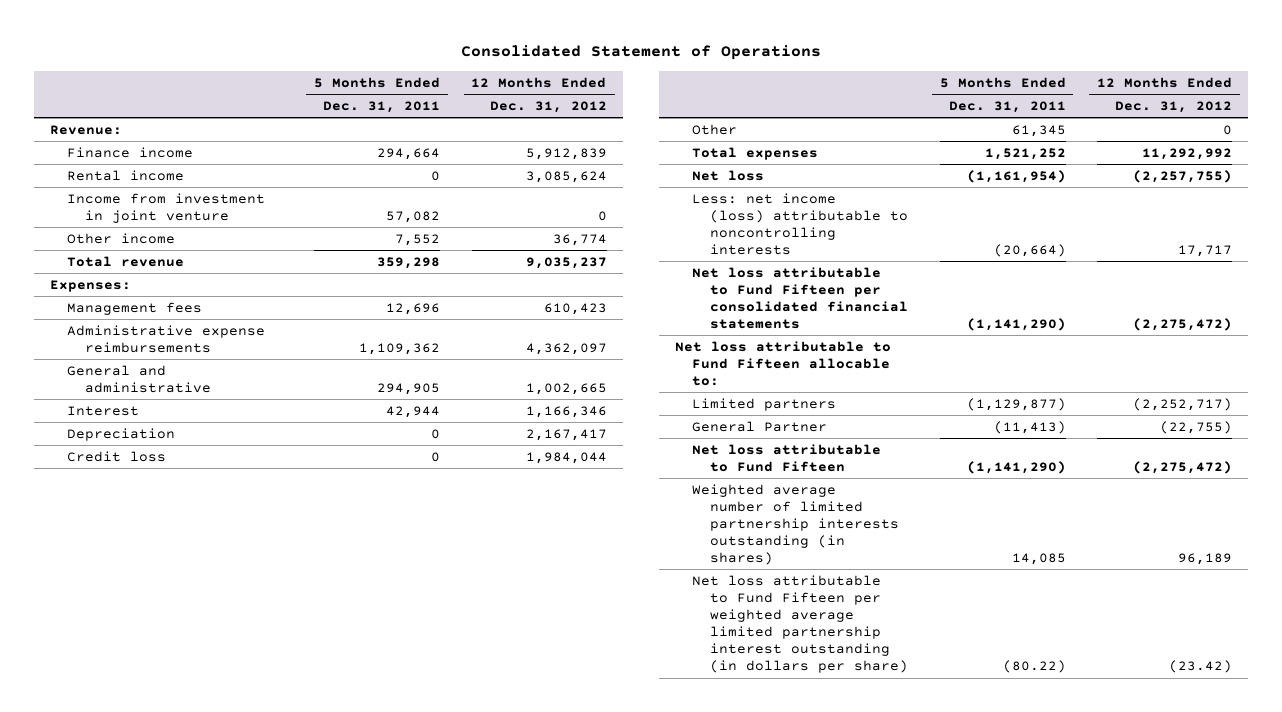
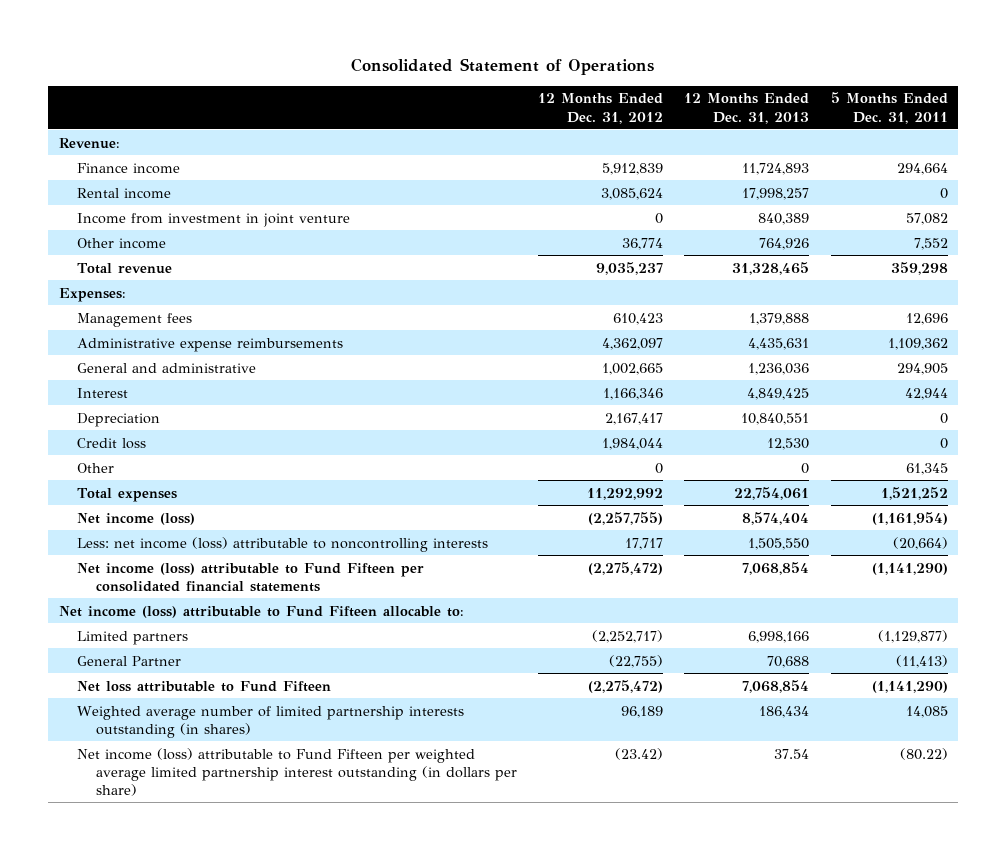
none -> [684,93,810,124] 12 Months Ended Dec. 31, 2013
[692,169,765,181] Net loss -> [77,512,196,525] Net income (loss)
[692,266,908,330] Net loss attributable to Fund Fifteen per consolidated financial statements -> [77,562,425,592] Net income (loss) attributable to Fund Fifteen per consolidated financial statements
[675,340,892,387] Net loss attributable to Fund Fifteen allocable to: -> [58,605,464,618] Net income (loss) attributable to Fund Fifteen allocable to:
[692,574,908,674] Net loss attributable to Fund Fifteen per weighted average limited partnership interest outstanding (in dollars per share) -> [77,747,517,796] Net income (loss) attributable to Fund Fifteen per weighted average limited partnership interest outstanding (in dollars per share)

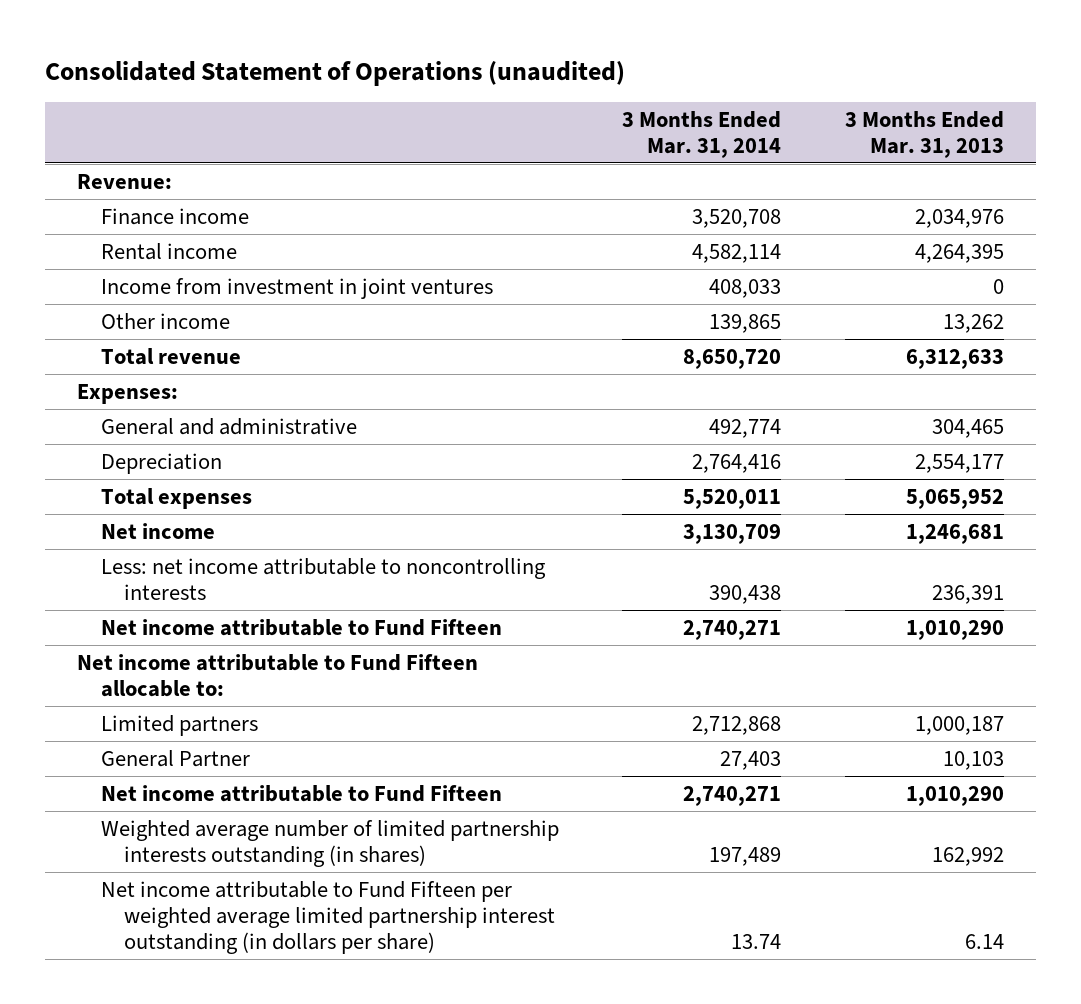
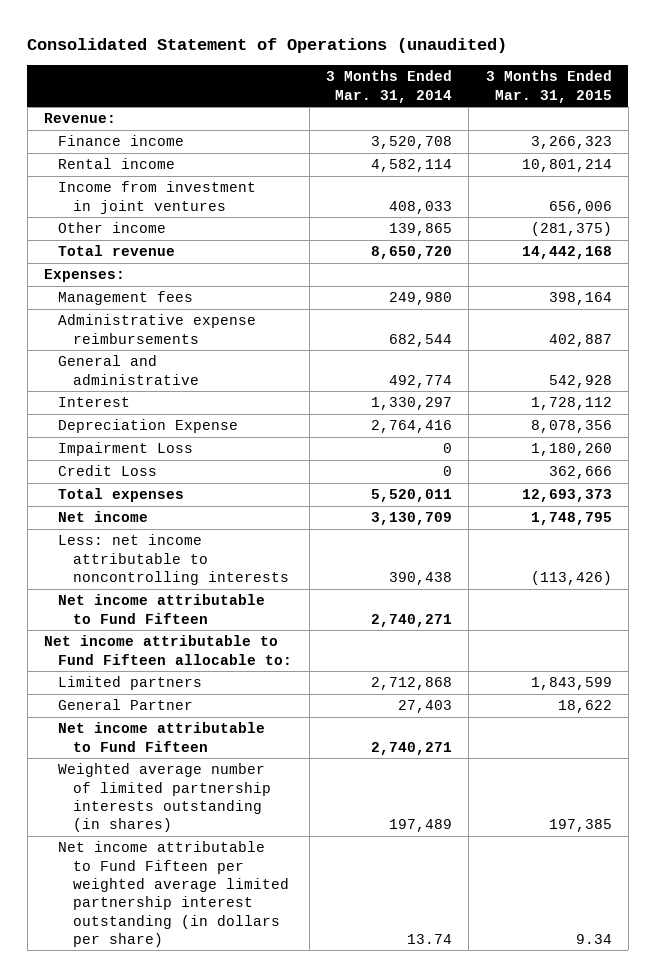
[845,110,1005,158] 3 Months Ended Mar. 31, 2013 -> none
none -> [485,70,612,103] 3 Months Ended Mar. 31, 2015
none -> [58,291,194,306] Management fees
none -> [58,314,257,344] Administrative expense reimbursements
none -> [58,397,131,408] Interest
[100,452,222,474] Depreciation -> [58,419,239,434] Depreciation Expense
none -> [58,442,194,457] Impairment Loss
none -> [58,465,158,477] Credit Loss

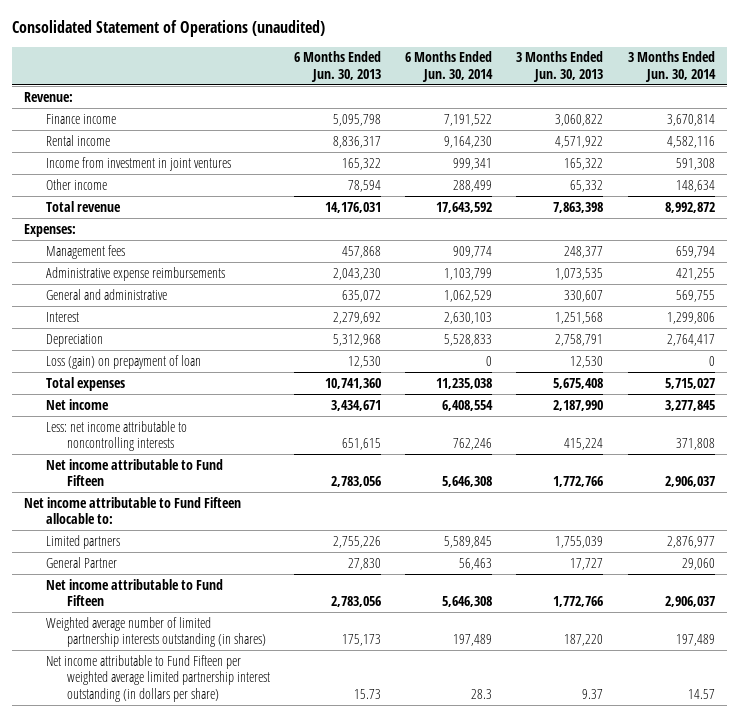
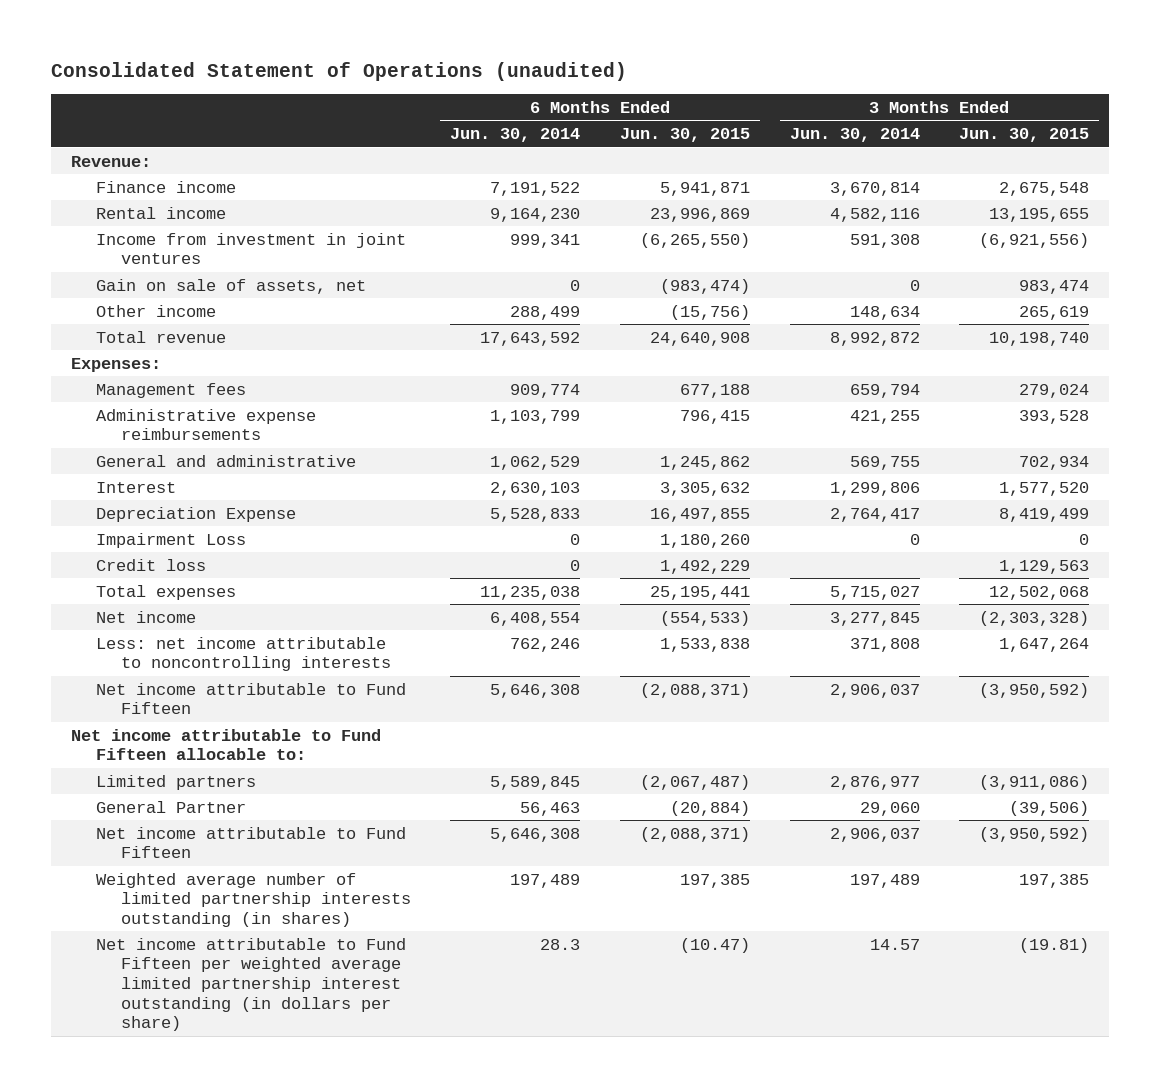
[294,51,382,82] 6 Months Ended Jun. 30, 2013 -> none
[516,51,604,82] 3 Months Ended Jun. 30, 2013 -> none
none -> [619,128,750,143] Jun. 30, 2015
none -> [959,128,1090,143] Jun. 30, 2015
none -> [95,278,366,294] Gain on sale of assets, net
[45,354,201,369] Loss (gain) on prepayment of loan -> none
[45,333,103,347] Depreciation -> [95,506,296,522] Depreciation Expense
none -> [95,532,246,548] Impairment Loss
none -> [95,558,206,571] Credit loss

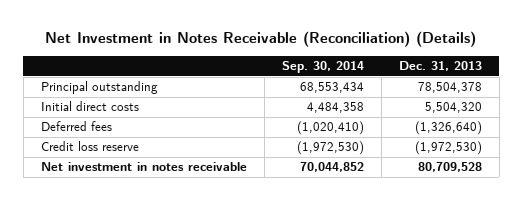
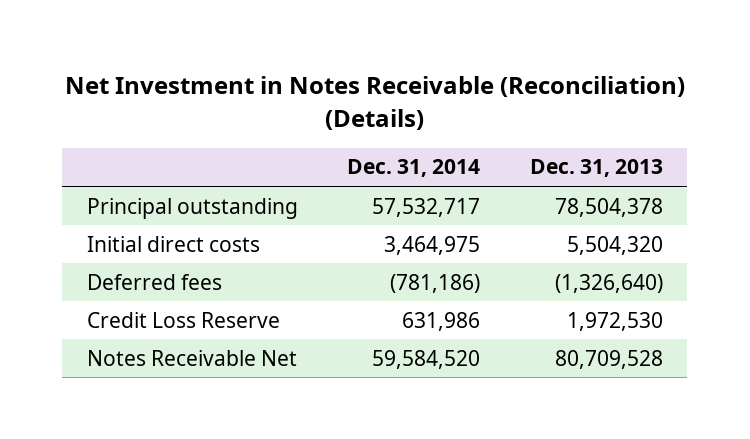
[281,60,364,73] Sep. 30, 2014 -> none
none -> [347,159,481,178] Dec. 31, 2014
[40,141,139,152] Credit loss reserve -> [86,311,280,328] Credit Loss Reserve
[414,141,482,156] (1,972,530) -> [566,311,663,331] 1,972,530
[40,162,247,172] Net investment in notes receivable -> [86,349,297,366] Notes Receivable Net

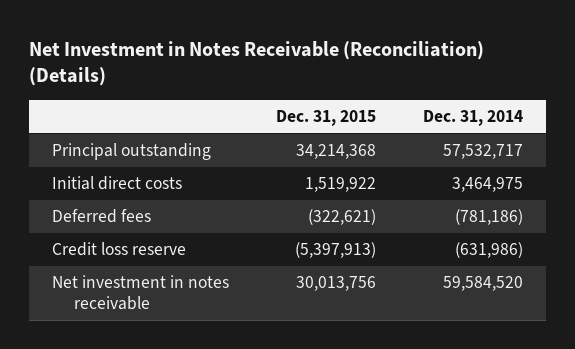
[529,159,663,178] Dec. 31, 2013 -> none
none -> [275,109,376,126] Dec. 31, 2015
[86,311,280,328] Credit Loss Reserve -> [52,242,187,257] Credit loss reserve
[402,311,481,331] 631,986 -> [454,242,523,259] (631,986)
[86,349,297,366] Notes Receivable Net -> [52,275,230,310] Net investment in notes receivable

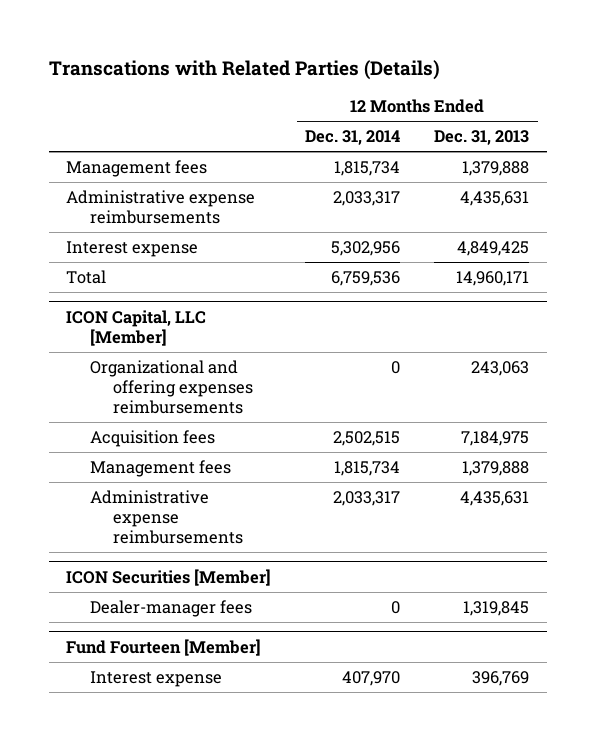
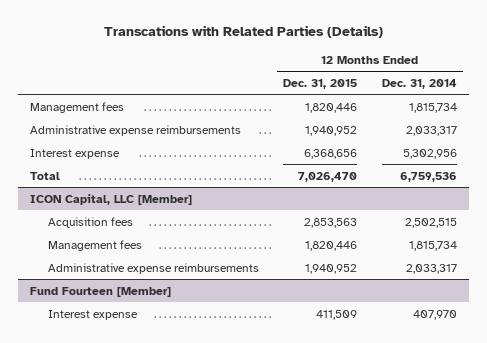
[434,129,530,145] Dec. 31, 2013 -> none
none -> [283,78,358,89] Dec. 31, 2015
[89,359,253,414] Organizational and offering expenses reimbursements -> none
[66,568,272,586] ICON Securities [Member] -> none
[89,599,252,617] Dealer-manager fees -> none

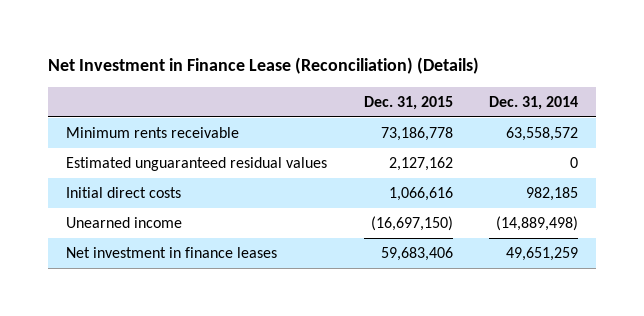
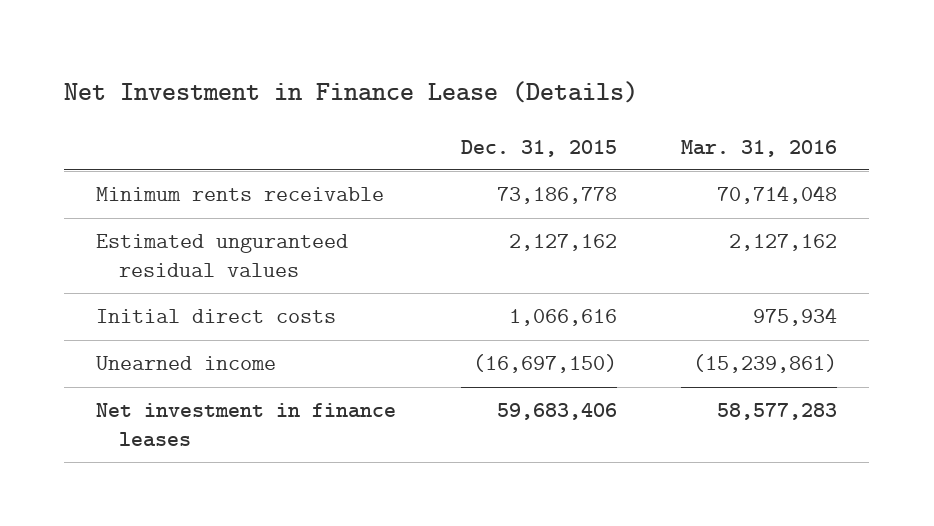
[47,57,479,75] Net Investment in Finance Lease (Reconciliation) (Details) -> [64,81,639,104] Net Investment in Finance Lease (Details)
[489,95,579,110] Dec. 31, 2014 -> none
none -> [681,139,838,157] Mar. 31, 2016
[66,156,328,171] Estimated unguaranteed residual values -> [96,234,349,277] Estimated unguranteed residual values

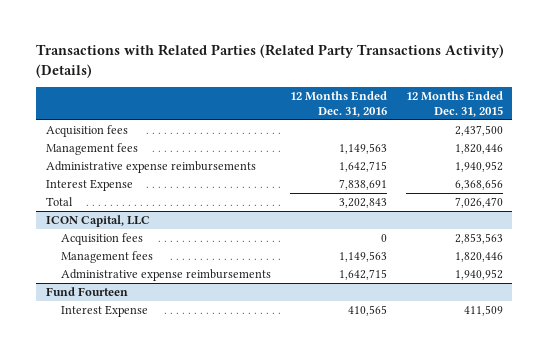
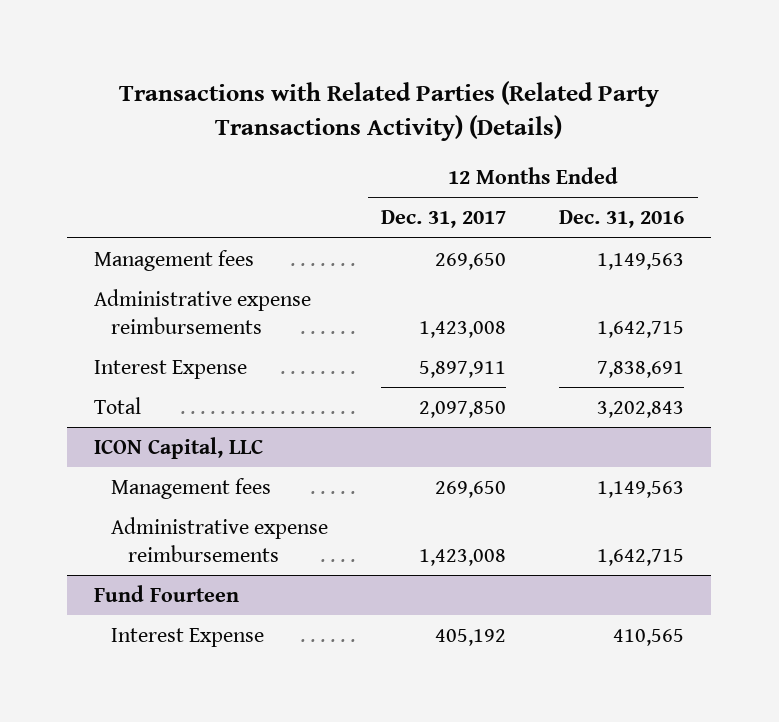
[405,91,503,117] 12 Months Ended Dec. 31, 2015 -> none
none -> [381,210,507,229] Dec. 31, 2017
[45,125,128,138] Acquisition fees -> none
[61,233,144,246] Acquisition fees -> none

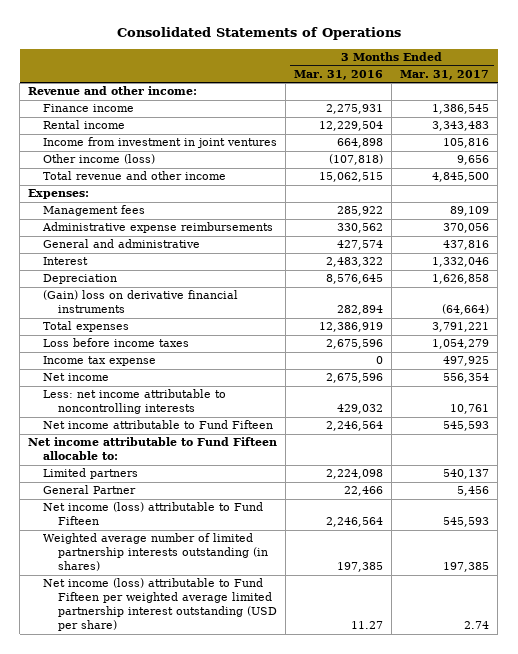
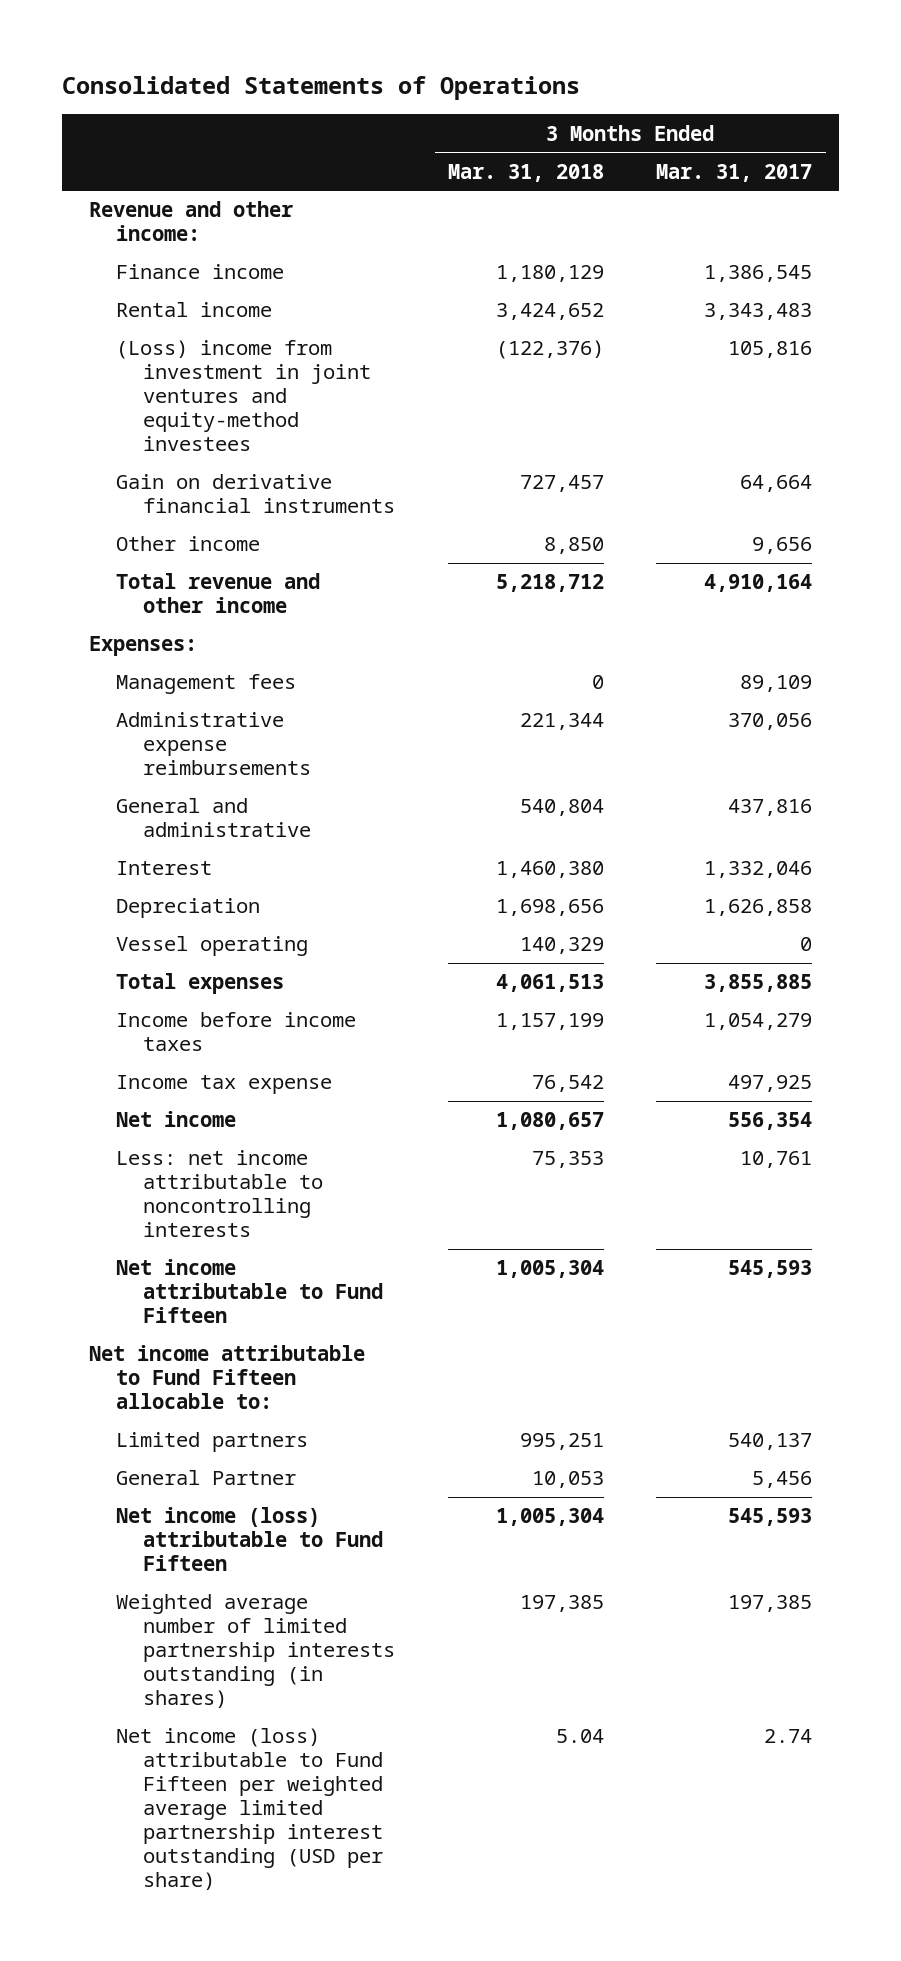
[294,69,384,80] Mar. 31, 2016 -> none
none -> [447,163,604,182] Mar. 31, 2018
[43,137,278,149] Income from investment in joint ventures -> [115,340,372,452] (Loss) income from investment in joint ventures and equity-method investees
none -> [115,474,396,514] Gain on derivative financial instruments
[43,154,156,165] Other income (loss) -> [115,536,260,552] Other income
[432,172,490,183] 4,845,500 -> [704,574,813,593] 4,910,164
[43,290,239,314] (Gain) loss on derivative financial instruments -> none
none -> [115,936,308,957] Vessel operating
[432,322,490,333] 3,791,221 -> [704,974,813,993] 3,855,885
[43,338,190,348] Loss before income taxes -> [115,1012,356,1052] Income before income taxes

